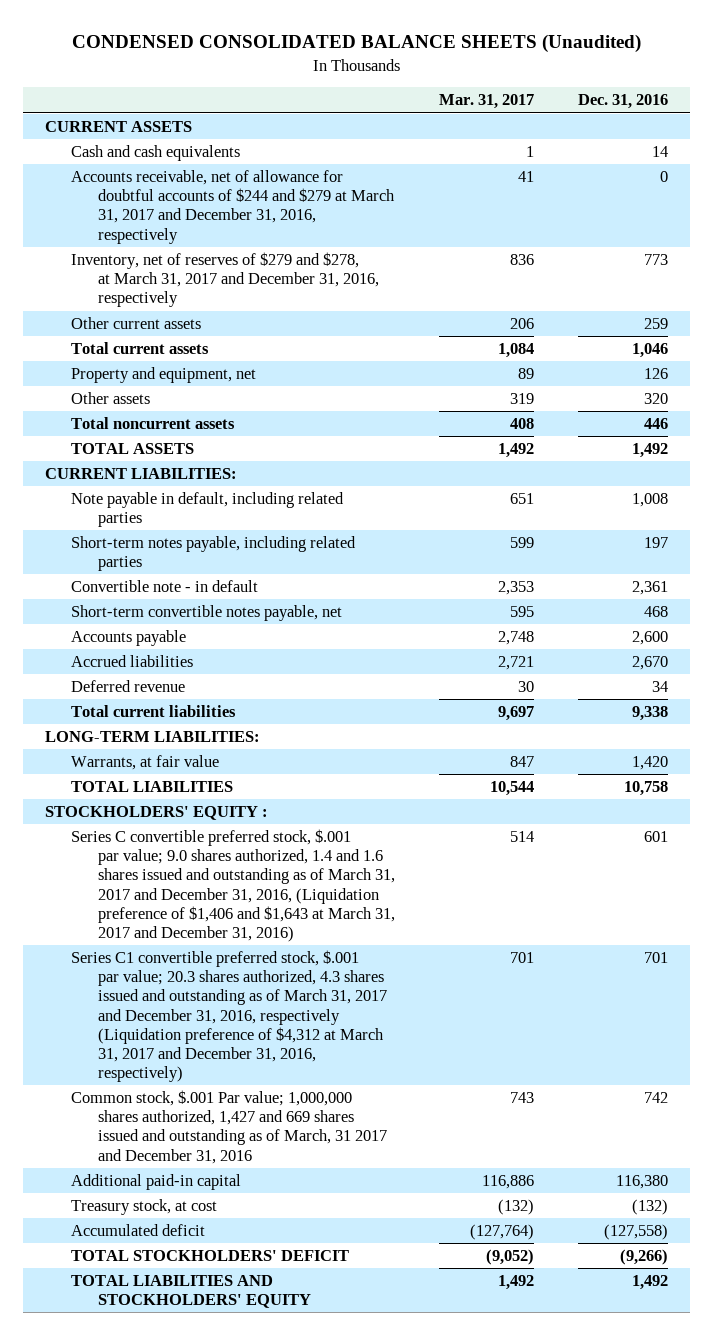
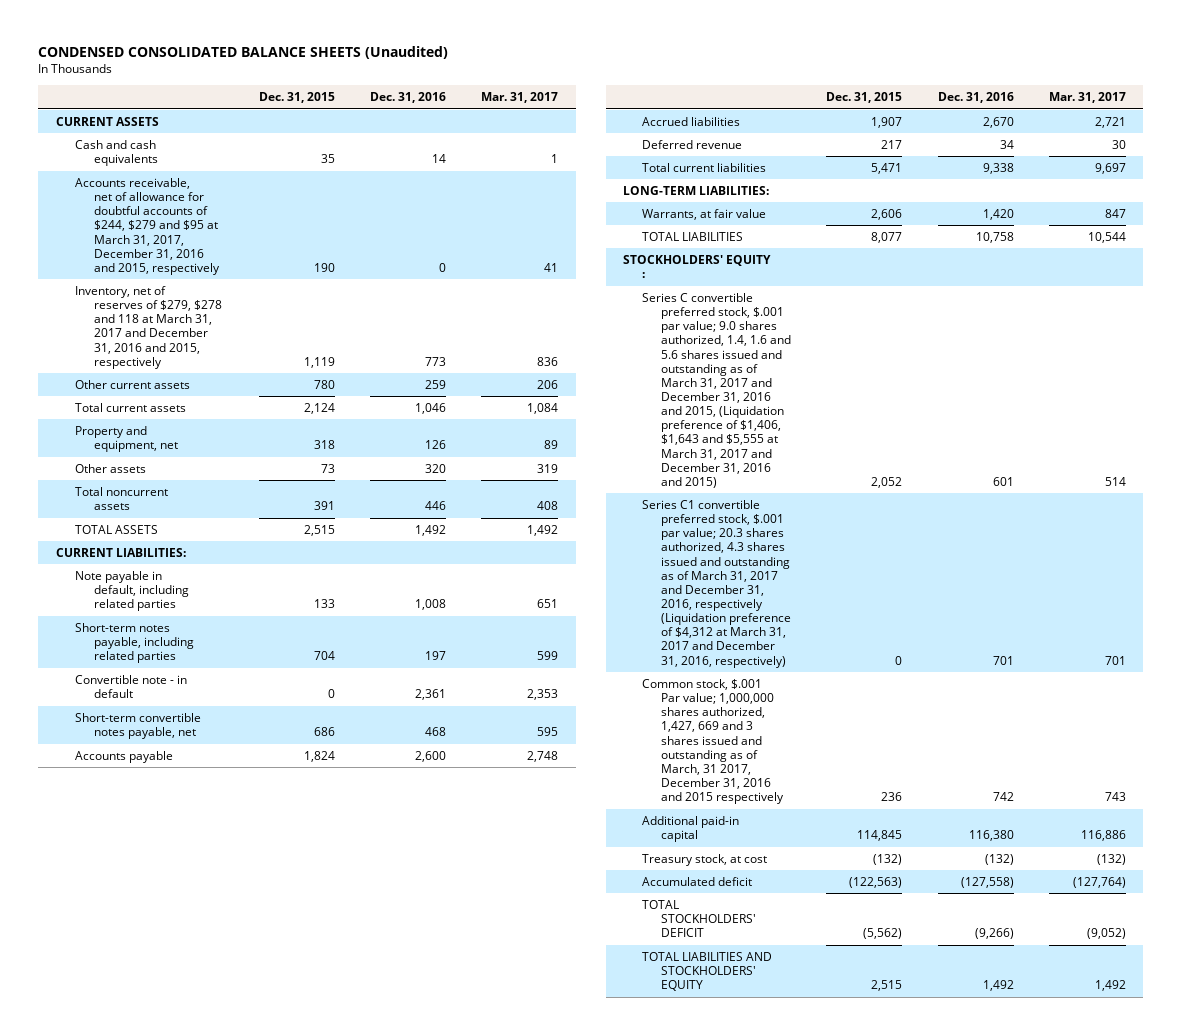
none -> [258,92,335,104] Dec. 31, 2015
[71,170,395,244] Accounts receivable, net of allowance for doubtful accounts of $244 and $279 at March 31, 2017 and December 31, 2016, respectively -> [74,178,220,275] Accounts receivable, net of allowance for doubtful accounts of $244, $279 and $95 at March 31, 2017, December 31, 2016 and 2015, respectively
[71,252,379,308] Inventory, net of reserves of $279 and $278, at March 31, 2017 and December 31, 2016, respectively -> [74,286,222,369] Inventory, net of reserves of $279, $278 and 118 at March 31, 2017 and December 31, 2016 and 2015, respectively
[71,829,395,942] Series C convertible preferred stock, $.001 par value; 9.0 shares authorized, 1.4 and 1.6 shares issued and outstanding as of March 31, 2017 and December 31, 2016, (Liquidation preference of $1,406 and $1,643 at March 31, 2017 and December 31, 2016) -> [642,293,792,488] Series C convertible preferred stock, $.001 par value; 9.0 shares authorized, 1.4, 1.6 and 5.6 shares issued and outstanding as of March 31, 2017 and December 31, 2016 and 2015, (Liquidation preference of $1,406, $1,643 and $5,555 at March 31, 2017 and December 31, 2016 and 2015)
[71,1090,387,1164] Common stock, $.001 Par value; 1,000,000 shares authorized, 1,427 and 669 shares issued and outstanding as of March, 31 2017 and December 31, 2016 -> [642,679,785,805] Common stock, $.001 Par value; 1,000,000 shares authorized, 1,427, 669 and 3 shares issued and outstanding as of March, 31 2017, December 31, 2016 and 2015 respectively

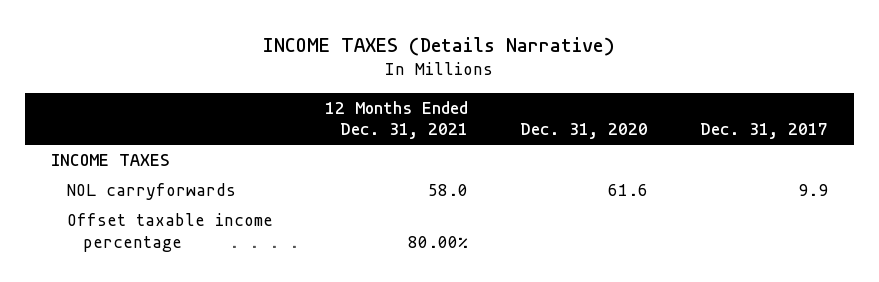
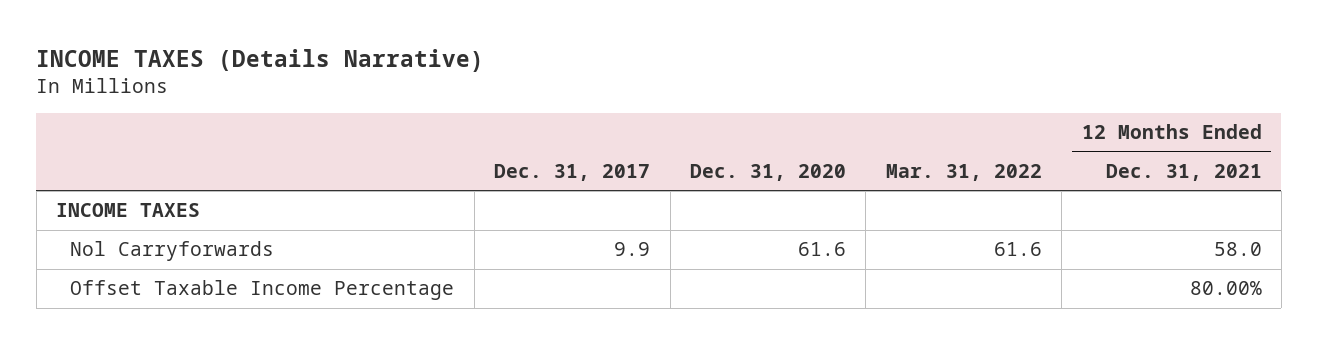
none -> [885,163,1042,181] Mar. 31, 2022
[66,182,236,200] NOL carryforwards -> [70,241,275,262] Nol Carryforwards
[66,212,273,252] Offset taxable income percentage -> [70,280,455,301] Offset Taxable Income Percentage

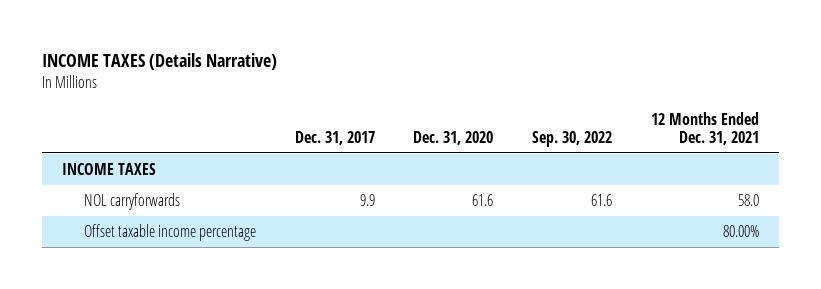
[885,163,1042,181] Mar. 31, 2022 -> none
none -> [532,131,613,148] Sep. 30, 2022
[70,241,275,262] Nol Carryforwards -> [83,192,180,210] NOL carryforwards
[70,280,455,301] Offset Taxable Income Percentage -> [83,223,256,241] Offset taxable income percentage

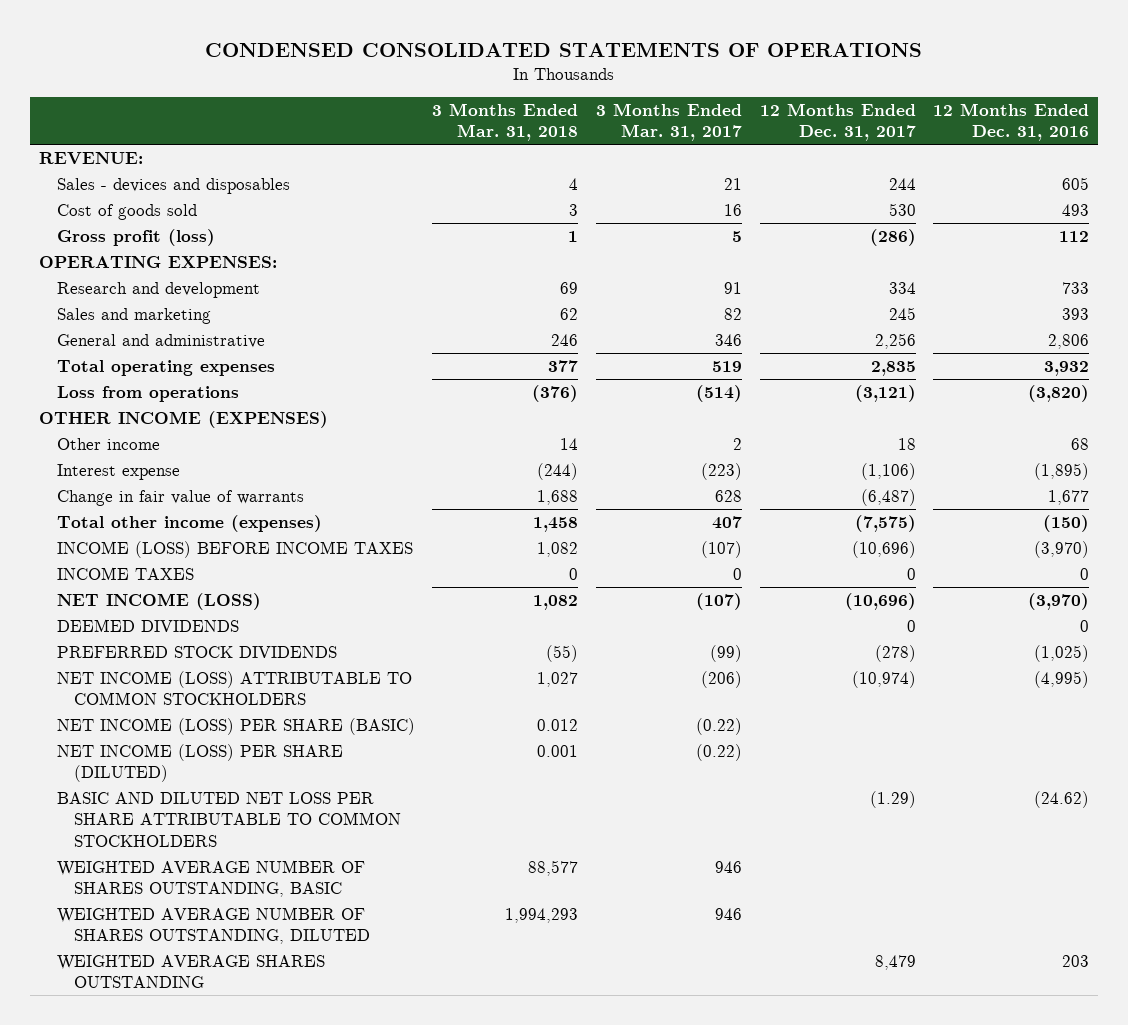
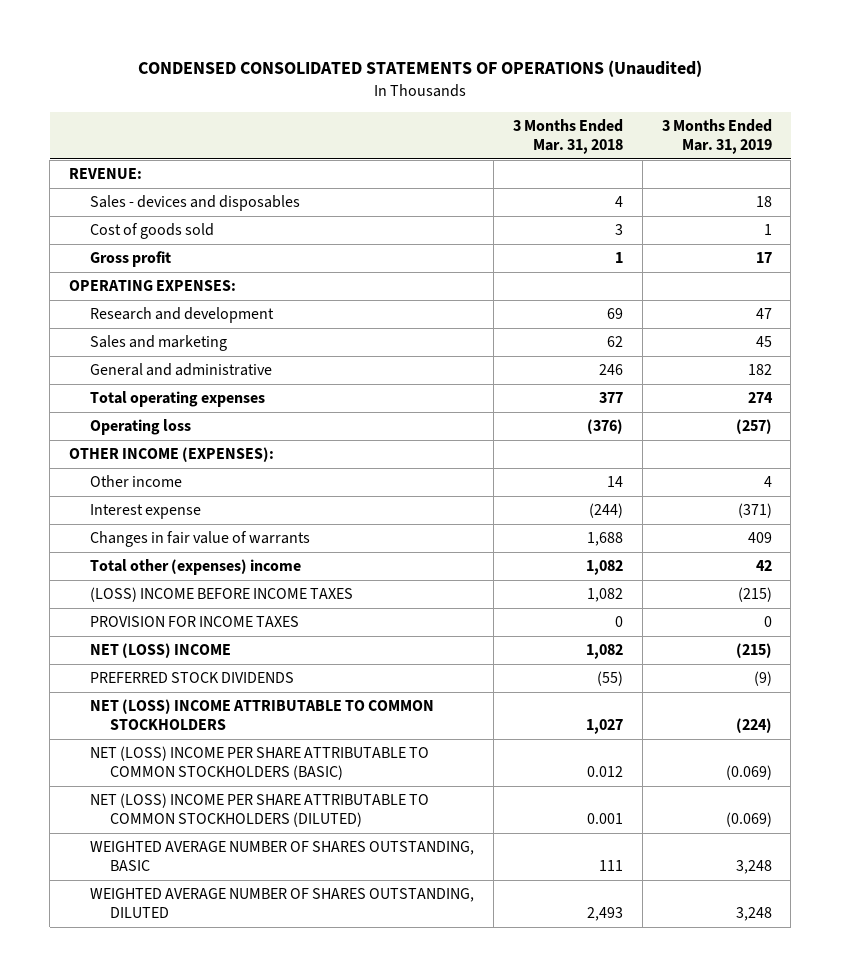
[205,41,923,57] CONDENSED CONSOLIDATED STATEMENTS OF OPERATIONS -> [138,60,703,78] CONDENSED CONSOLIDATED STATEMENTS OF OPERATIONS (Unaudited)
[595,103,742,142] 3 Months Ended Mar. 31, 2017 -> none
[759,103,916,142] 12 Months Ended Dec. 31, 2017 -> none
[933,103,1090,142] 12 Months Ended Dec. 31, 2016 -> none
none -> [661,118,772,154] 3 Months Ended Mar. 31, 2019
[56,228,215,246] Gross profit (loss) -> [89,251,171,268] Gross profit
[56,385,239,402] Loss from operations -> [89,419,191,436] Operating loss
[39,410,329,428] OTHER INCOME (EXPENSES) -> [69,447,275,463] OTHER INCOME (EXPENSES):
[56,618,239,632] DEEMED DIVIDENDS -> none
[56,489,304,506] Change in fair value of warrants -> [89,531,310,548] Changes in fair value of warrants
[56,514,322,532] Total other income (expenses) -> [89,559,301,576] Total other (expenses) income
[533,516,579,532] 1,458 -> [585,560,623,576] 1,082
[56,540,413,558] INCOME (LOSS) BEFORE INCOME TAXES -> [89,587,353,603] (LOSS) INCOME BEFORE INCOME TAXES
[56,566,194,580] INCOME TAXES -> [89,616,299,628] PROVISION FOR INCOME TAXES
[56,592,261,610] NET INCOME (LOSS) -> [89,643,231,659] NET (LOSS) INCOME
[56,791,402,847] BASIC AND DILUTED NET LOSS PER SHARE ATTRIBUTABLE TO COMMON STOCKHOLDERS -> none
[56,954,325,989] WEIGHTED AVERAGE SHARES OUTSTANDING -> none
[56,670,412,706] NET INCOME (LOSS) ATTRIBUTABLE TO COMMON STOCKHOLDERS -> [89,699,434,731] NET (LOSS) INCOME ATTRIBUTABLE TO COMMON STOCKHOLDERS
[56,717,415,735] NET INCOME (LOSS) PER SHARE (BASIC) -> [89,746,429,781] NET (LOSS) INCOME PER SHARE ATTRIBUTABLE TO COMMON STOCKHOLDERS (BASIC)
[56,743,343,783] NET INCOME (LOSS) PER SHARE (DILUTED) -> [89,793,429,828] NET (LOSS) INCOME PER SHARE ATTRIBUTABLE TO COMMON STOCKHOLDERS (DILUTED)
[528,859,579,876] 88,577 -> [598,860,623,872] 111
[505,907,579,923] 1,994,293 -> [586,907,623,922] 2,493

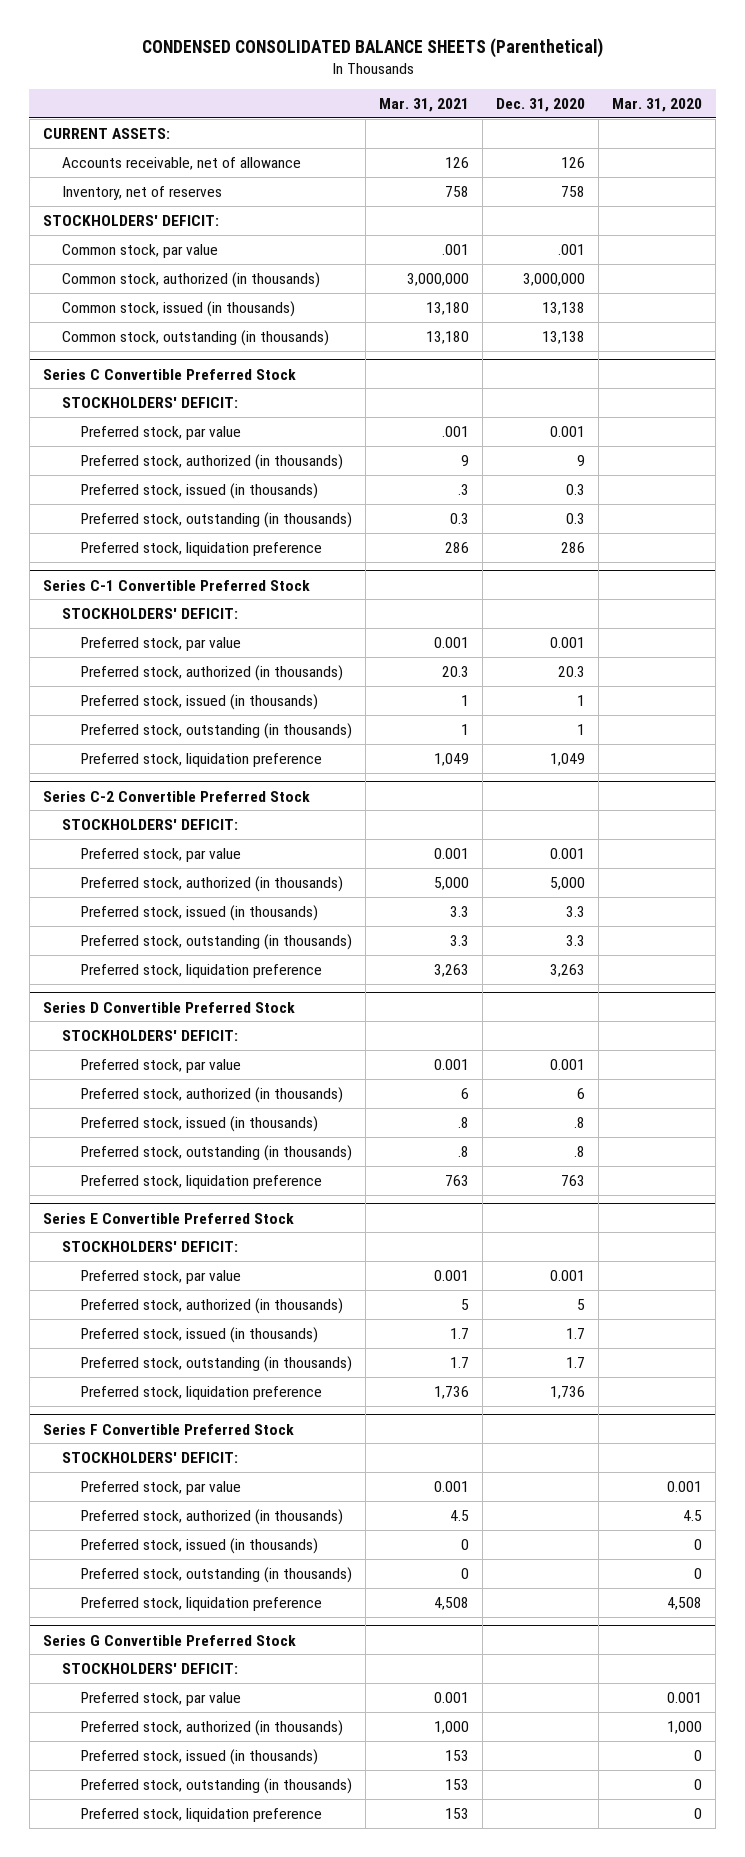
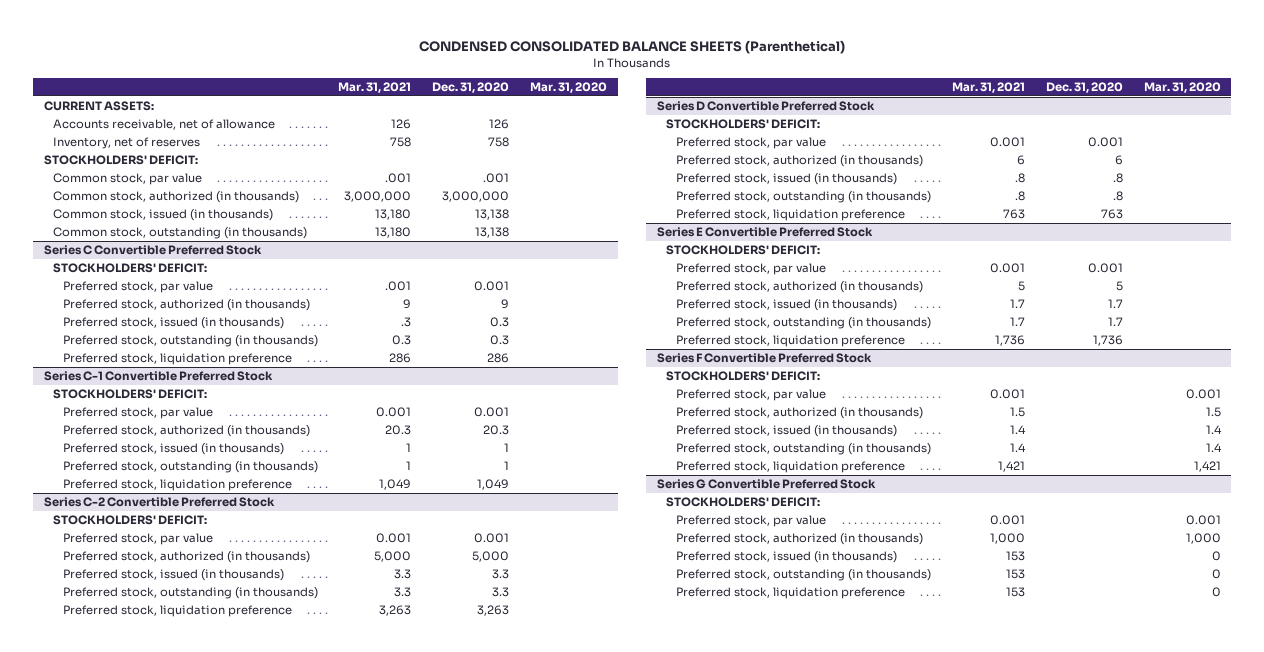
[450,1509,470,1521] 4.5 -> [1009,407,1025,418] 1.5
[683,1509,703,1521] 4.5 -> [1205,407,1221,418] 1.5
[461,1538,470,1550] 0 -> [1009,425,1026,435] 1.4
[694,1538,703,1550] 0 -> [1205,425,1222,435] 1.4
[461,1567,470,1579] 0 -> [1009,443,1026,453] 1.4
[694,1567,703,1579] 0 -> [1205,443,1222,453] 1.4
[434,1596,470,1610] 4,508 -> [997,461,1025,473] 1,421
[667,1596,703,1610] 4,508 -> [1193,461,1221,473] 1,421

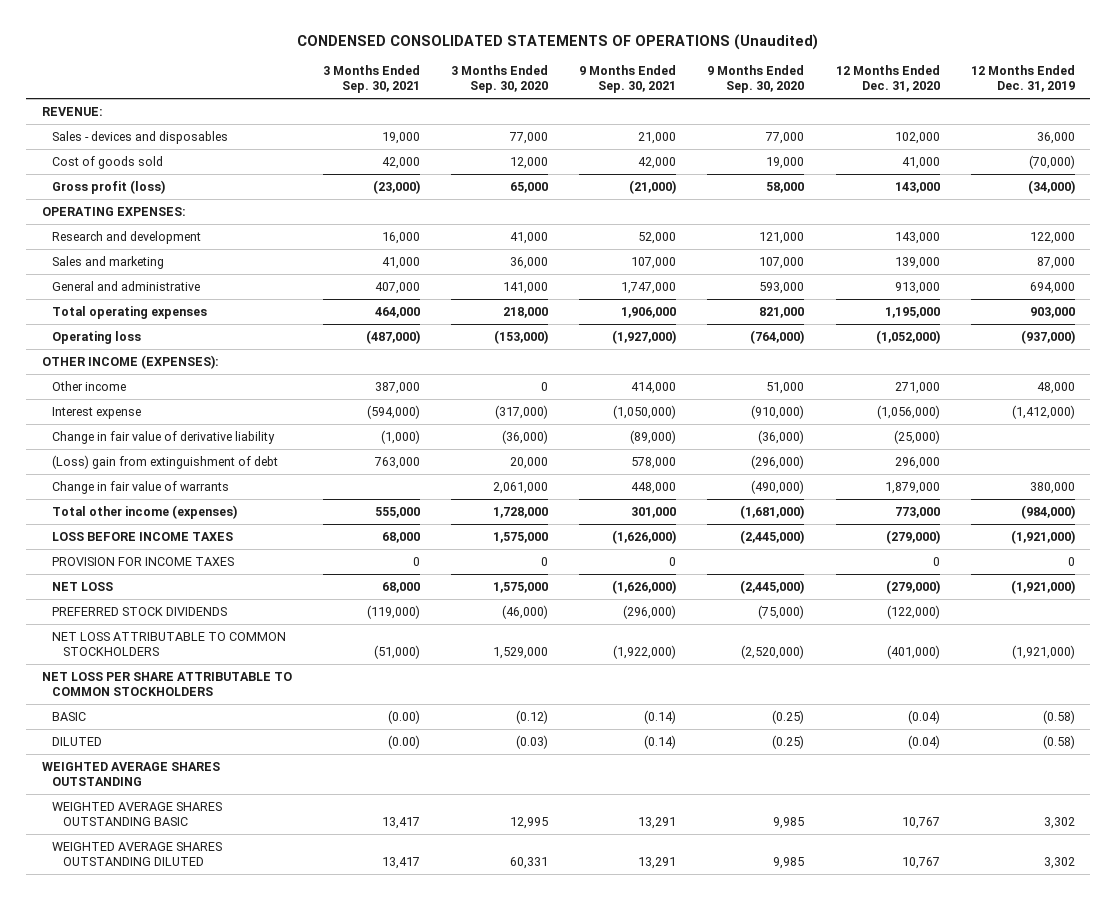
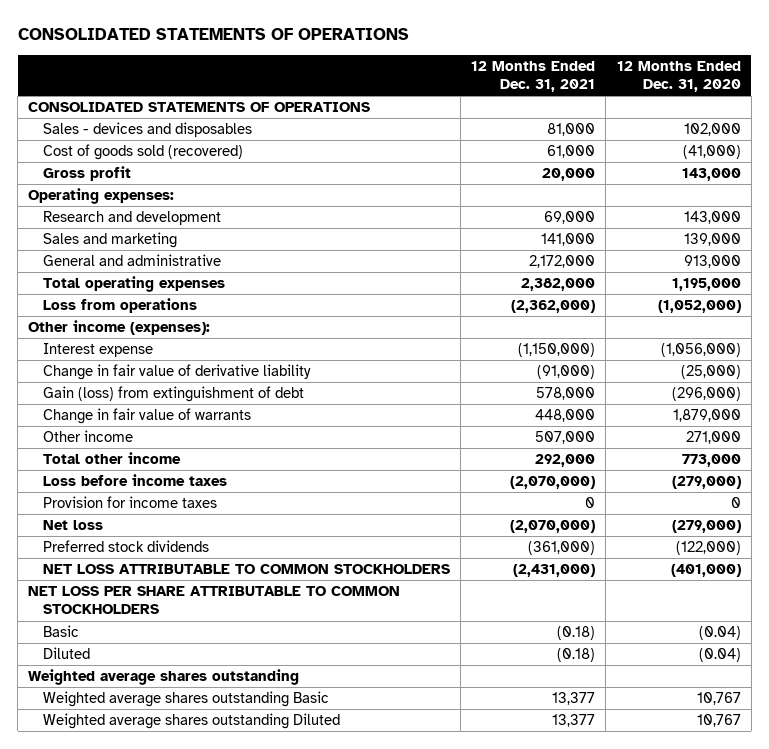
[297,33,819,50] CONDENSED CONSOLIDATED STATEMENTS OF OPERATIONS (Unaudited) -> [17,28,409,41] CONSOLIDATED STATEMENTS OF OPERATIONS
[323,65,421,94] 3 Months Ended Sep. 30, 2021 -> none
[451,65,549,94] 3 Months Ended Sep. 30, 2020 -> none
[579,65,677,94] 9 Months Ended Sep. 30, 2021 -> none
[707,65,805,94] 9 Months Ended Sep. 30, 2020 -> none
[970,65,1075,93] 12 Months Ended Dec. 31, 2019 -> none
none -> [471,60,596,92] 12 Months Ended Dec. 31, 2021
[41,106,103,116] REVENUE: -> none
none -> [28,102,371,113] CONSOLIDATED STATEMENTS OF OPERATIONS
[52,155,164,169] Cost of goods sold -> [42,144,243,161] Cost of goods sold (recovered)
[901,156,940,169] 41,000 -> [682,145,741,160] (41,000)
[52,179,166,194] Gross profit (loss) -> [42,166,131,182] Gross profit
[41,206,186,216] OPERATING EXPENSES: -> [28,188,175,205] Operating expenses:
[52,330,142,344] Operating loss -> [42,298,197,314] Loss from operations
[41,354,219,369] OTHER INCOME (EXPENSES): -> [28,320,211,336] Other income (expenses):
[52,454,279,469] (Loss) gain from extinguishment of debt -> [42,386,304,403] Gain (loss) from extinguishment of debt
[894,456,940,469] 296,000 -> [671,387,741,402] (296,000)
[52,380,127,391] Other income -> [42,430,133,443] Other income
[52,504,238,519] Total other income (expenses) -> [42,452,181,465] Total other income
[52,531,234,541] LOSS BEFORE INCOME TAXES -> [42,474,227,487] Loss before income taxes
[52,556,235,566] PROVISION FOR INCOME TAXES -> [42,496,217,509] Provision for income taxes
[52,581,114,591] NET LOSS -> [42,520,103,531] Net loss
[52,606,228,616] PREFERRED STOCK DIVIDENDS -> [42,540,209,553] Preferred stock dividends
[52,711,87,721] BASIC -> [42,625,79,638] Basic
[52,736,103,746] DILUTED -> [42,647,90,660] Diluted
[41,761,220,787] WEIGHTED AVERAGE SHARES OUTSTANDING -> [28,669,300,686] Weighted average shares outstanding
[52,801,223,827] WEIGHTED AVERAGE SHARES OUTSTANDING BASIC -> [42,691,329,708] Weighted average shares outstanding Basic
[52,841,223,867] WEIGHTED AVERAGE SHARES OUTSTANDING DILUTED -> [42,713,340,730] Weighted average shares outstanding Diluted

